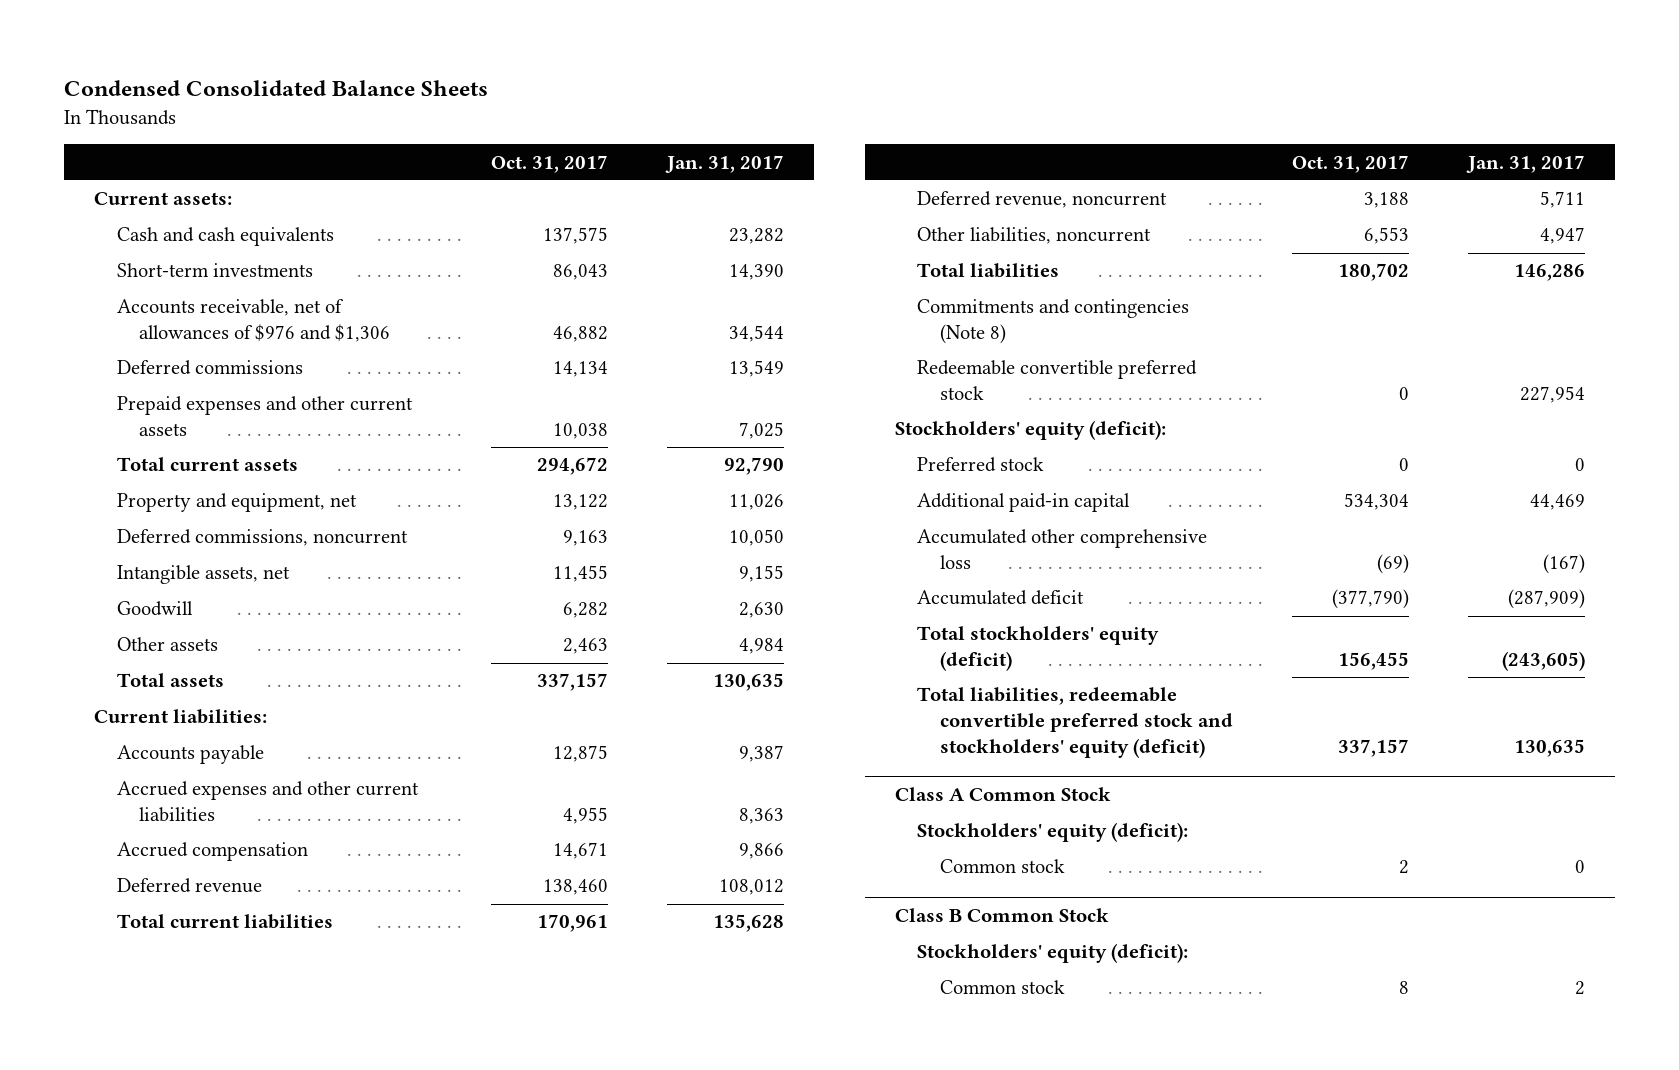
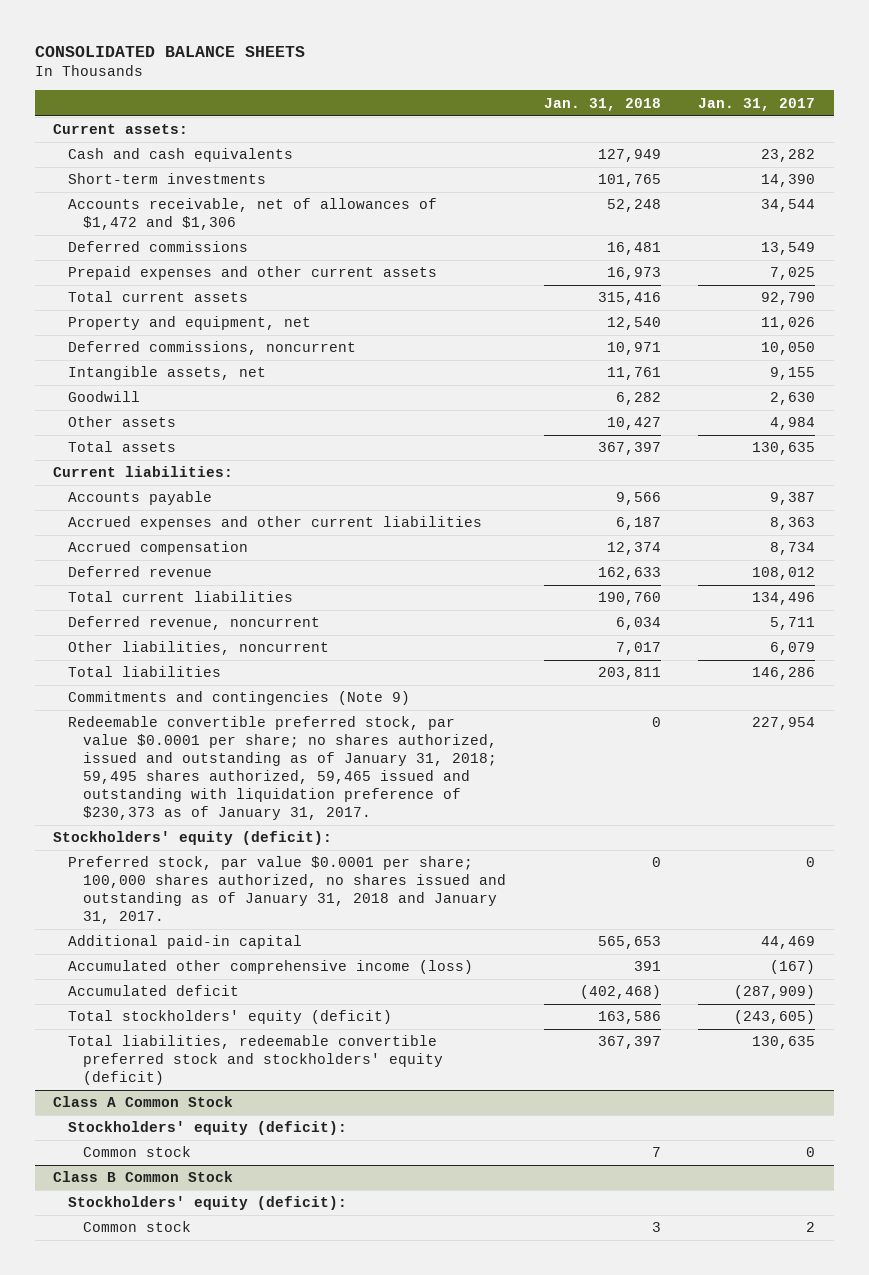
[64,80,489,97] Condensed Consolidated Balance Sheets -> [34,45,305,57] CONSOLIDATED BALANCE SHEETS
[491,154,609,173] Oct. 31, 2017 -> none
none -> [543,97,661,111] Jan. 31, 2018
[116,299,391,343] Accounts receivable, net of allowances of $976 and $1,306 -> [68,198,438,231] Accounts receivable, net of allowances of $1,472 and $1,306
[739,843,785,860] 9,866 -> [770,542,816,556] 8,734
[713,914,785,933] 135,628 -> [752,592,816,606] 134,496
[1540,227,1586,245] 4,947 -> [770,642,816,656] 6,079
[917,299,1190,345] Commitments and contingencies (Note 8) -> [68,691,411,706] Commitments and contingencies (Note 9)
[917,360,1198,401] Redeemable convertible preferred stock -> [68,716,498,821] Redeemable convertible preferred stock, par value $0.0001 per share; no shares authorized, issued and outstanding as of January 31, 2018; 59,495 shares authorized, 59,465 issued and outstanding with liquidation preference of $230,373 as of January 31, 2017.
[917,457,1045,473] Preferred stock -> [68,856,507,925] Preferred stock, par value $0.0001 per share; 100,000 shares authorized, no shares issued and outstanding as of January 31, 2018 and January 31, 2017.
[917,529,1208,570] Accumulated other comprehensive loss -> [68,960,474,975] Accumulated other comprehensive income (loss)

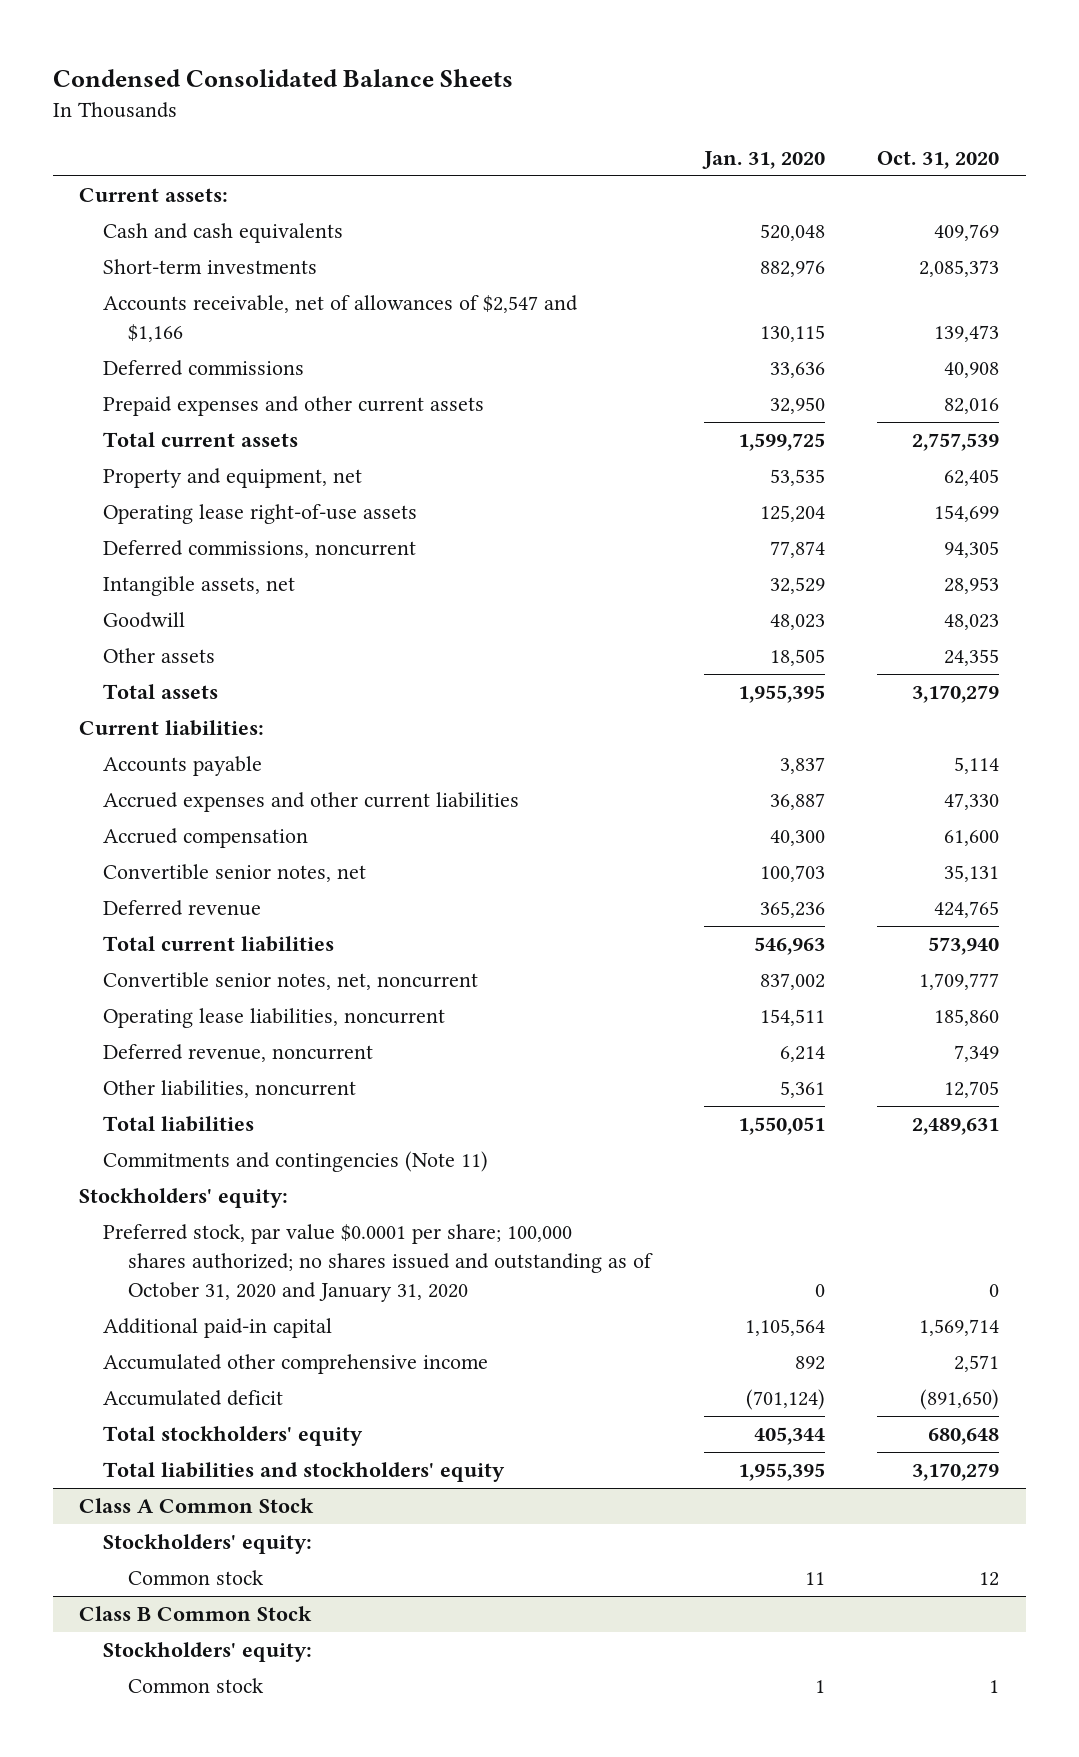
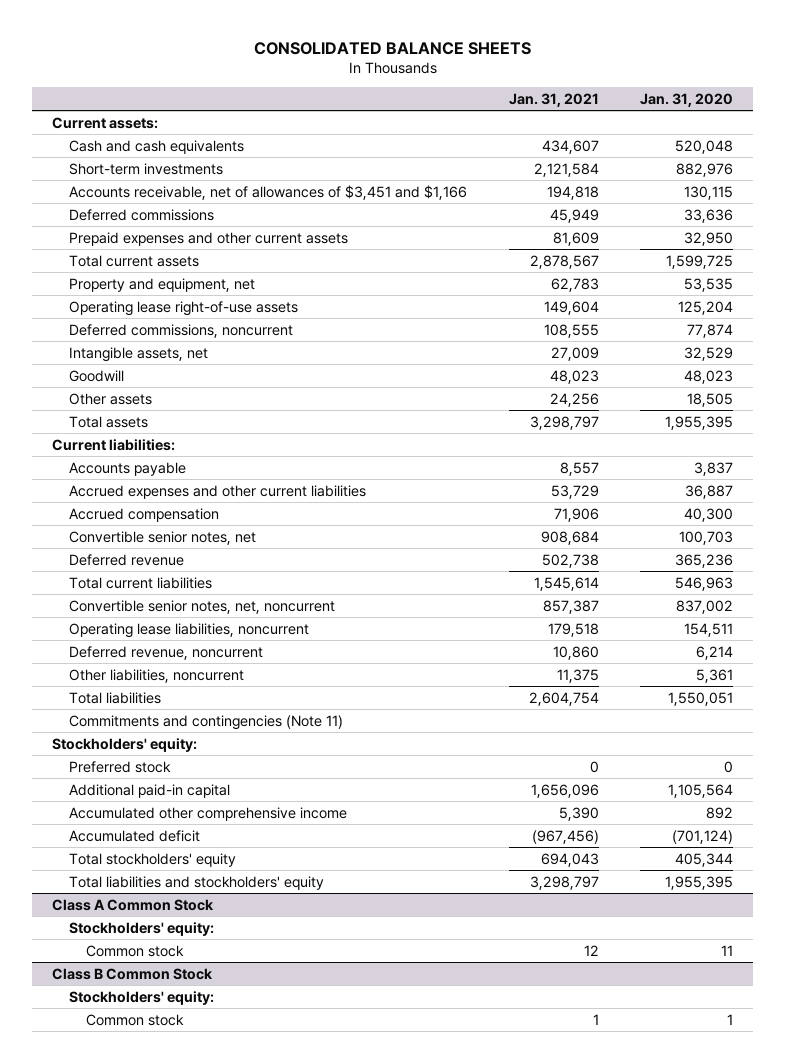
[52,69,513,88] Condensed Consolidated Balance Sheets -> [253,41,531,55] CONSOLIDATED BALANCE SHEETS
[877,150,1000,169] Oct. 31, 2020 -> none
none -> [508,93,599,108] Jan. 31, 2021
[103,295,579,343] Accounts receivable, net of allowances of $2,547 and $1,166 -> [69,184,468,200] Accounts receivable, net of allowances of $3,451 and $1,166
[103,1224,653,1303] Preferred stock, par value $0.0001 per share; 100,000 shares authorized; no shares issued and outstanding as of October 31, 2020 and January 31, 2020 -> [69,760,172,773] Preferred stock

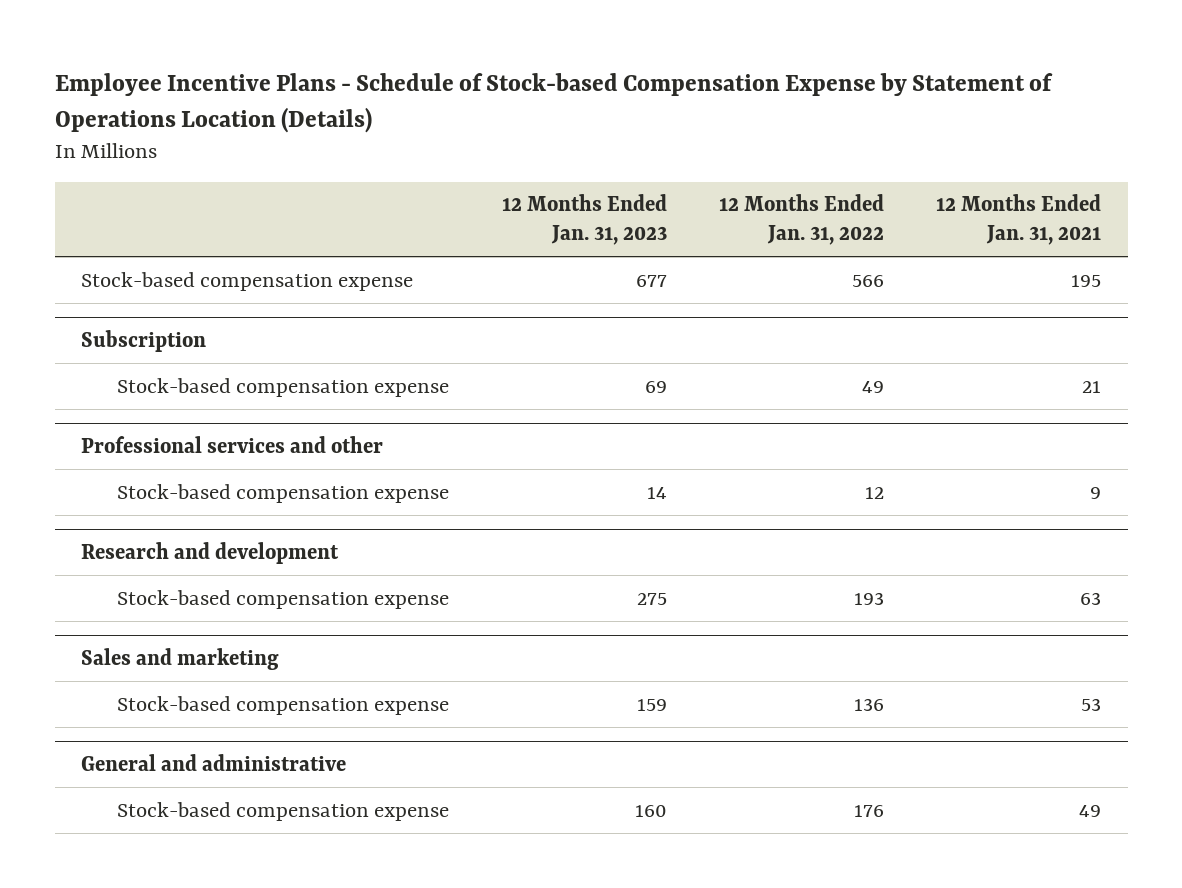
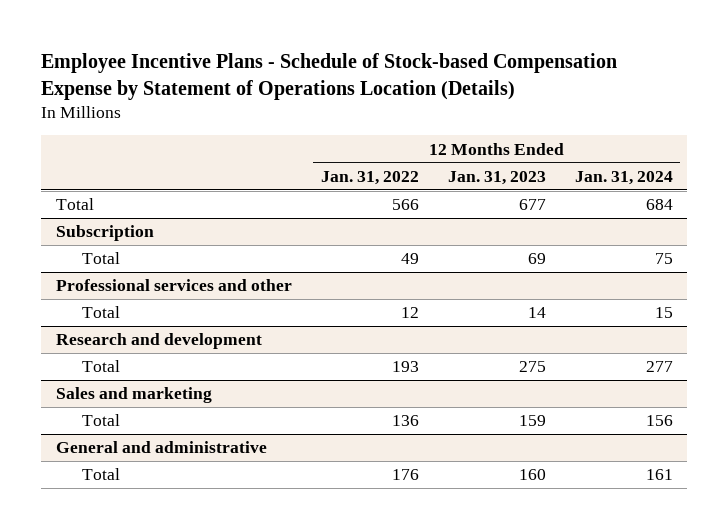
[936,194,1102,245] 12 Months Ended Jan. 31, 2021 -> none
none -> [574,170,673,185] Jan. 31, 2024
[80,271,413,291] Stock-based compensation expense -> [55,198,94,211] Total
[117,377,450,397] Stock-based compensation expense -> [81,252,120,265] Total
[117,483,450,503] Stock-based compensation expense -> [81,306,120,319] Total
[117,589,450,609] Stock-based compensation expense -> [81,360,120,373] Total
[117,695,450,715] Stock-based compensation expense -> [81,414,120,427] Total
[117,801,450,821] Stock-based compensation expense -> [81,468,120,481] Total

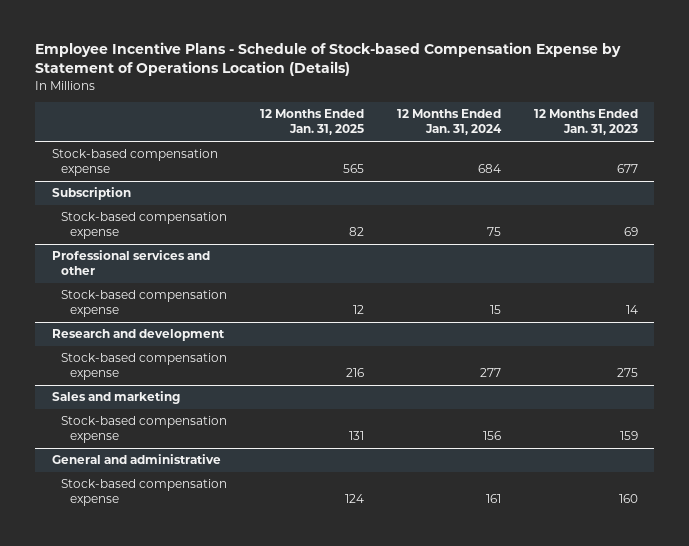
[320,170,419,185] Jan. 31, 2022 -> none
none -> [259,109,364,136] 12 Months Ended Jan. 31, 2025
[55,198,94,211] Total -> [51,149,218,177] Stock-based compensation expense
[81,252,120,265] Total -> [60,212,227,240] Stock-based compensation expense
[81,306,120,319] Total -> [60,290,227,318] Stock-based compensation expense
[81,360,120,373] Total -> [60,353,227,381] Stock-based compensation expense
[81,414,120,427] Total -> [60,416,227,444] Stock-based compensation expense
[81,468,120,481] Total -> [60,479,227,507] Stock-based compensation expense

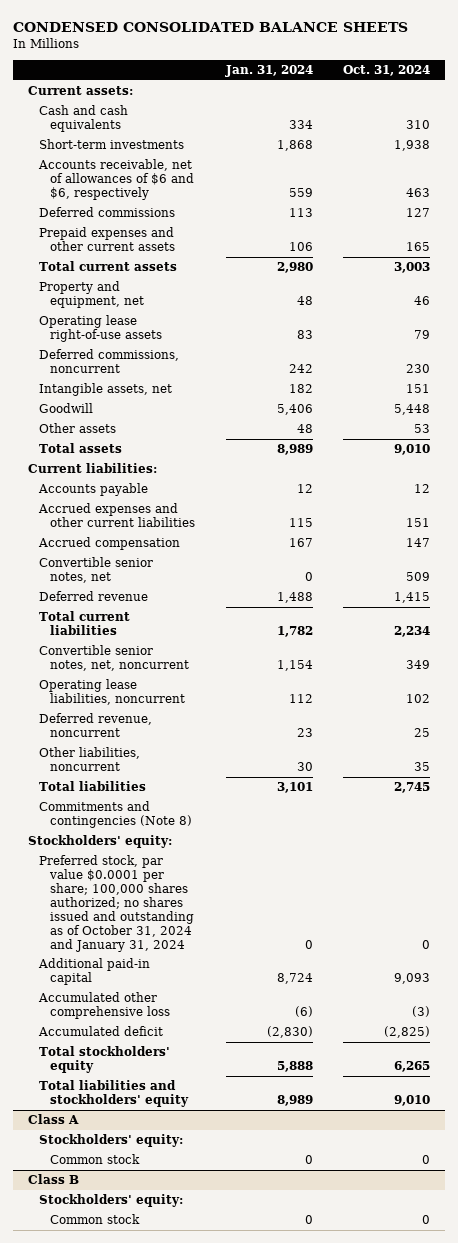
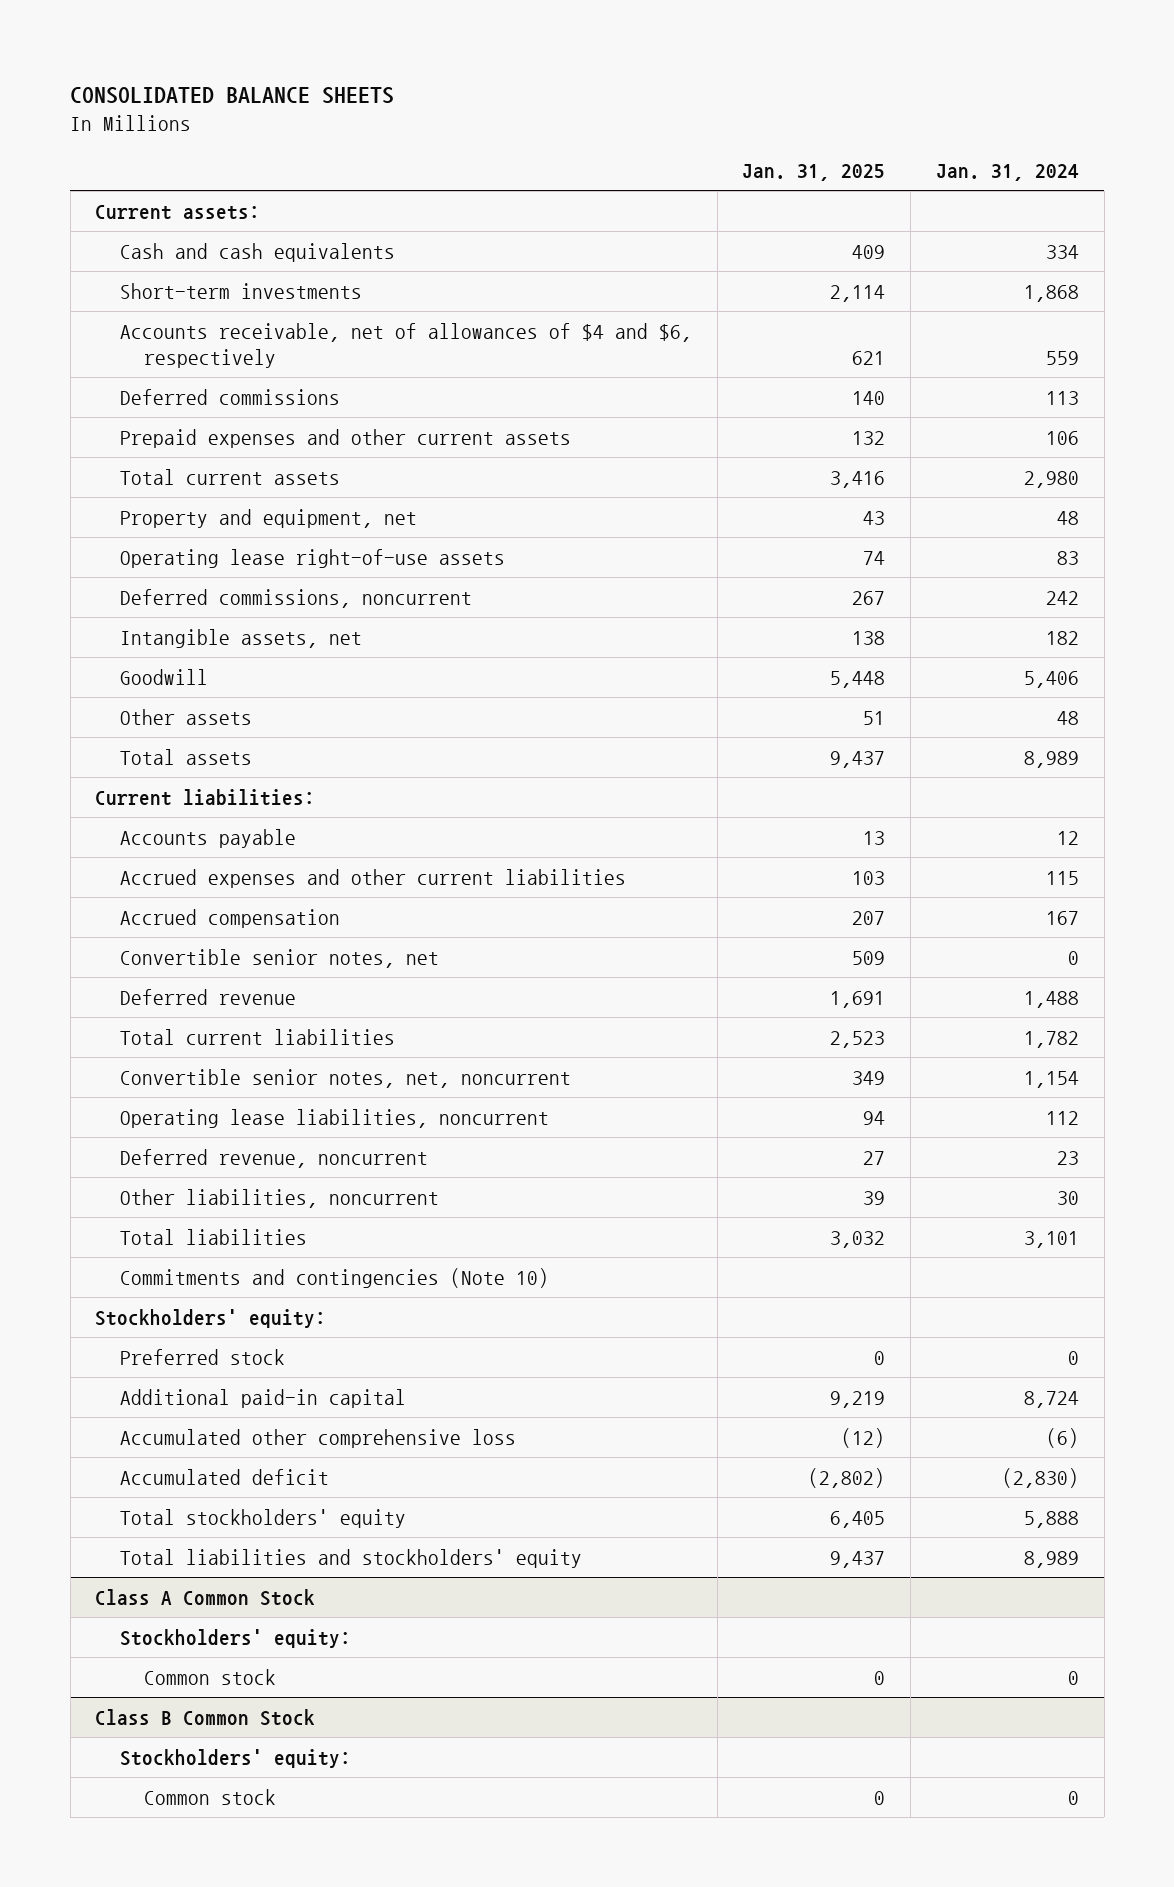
[12,21,408,32] CONDENSED CONSOLIDATED BALANCE SHEETS -> [70,86,395,104] CONSOLIDATED BALANCE SHEETS
[343,64,431,76] Oct. 31, 2024 -> none
none -> [742,163,886,181] Jan. 31, 2025
[38,159,195,201] Accounts receivable, net of allowances of $6 and $6, respectively -> [119,322,692,368] Accounts receivable, net of allowances of $4 and $6, respectively
[39,801,193,829] Commitments and contingencies (Note 8) -> [119,1267,549,1288] Commitments and contingencies (Note 10)
[39,855,195,952] Preferred stock, par value $0.0001 per share; 100,000 shares authorized; no shares issued and outstanding as of October 31, 2024 and January 31, 2024 -> [119,1348,285,1365] Preferred stock
[28,1114,80,1125] Class A -> [95,1588,316,1606] Class A Common Stock
[28,1174,80,1185] Class B -> [95,1708,316,1726] Class B Common Stock

